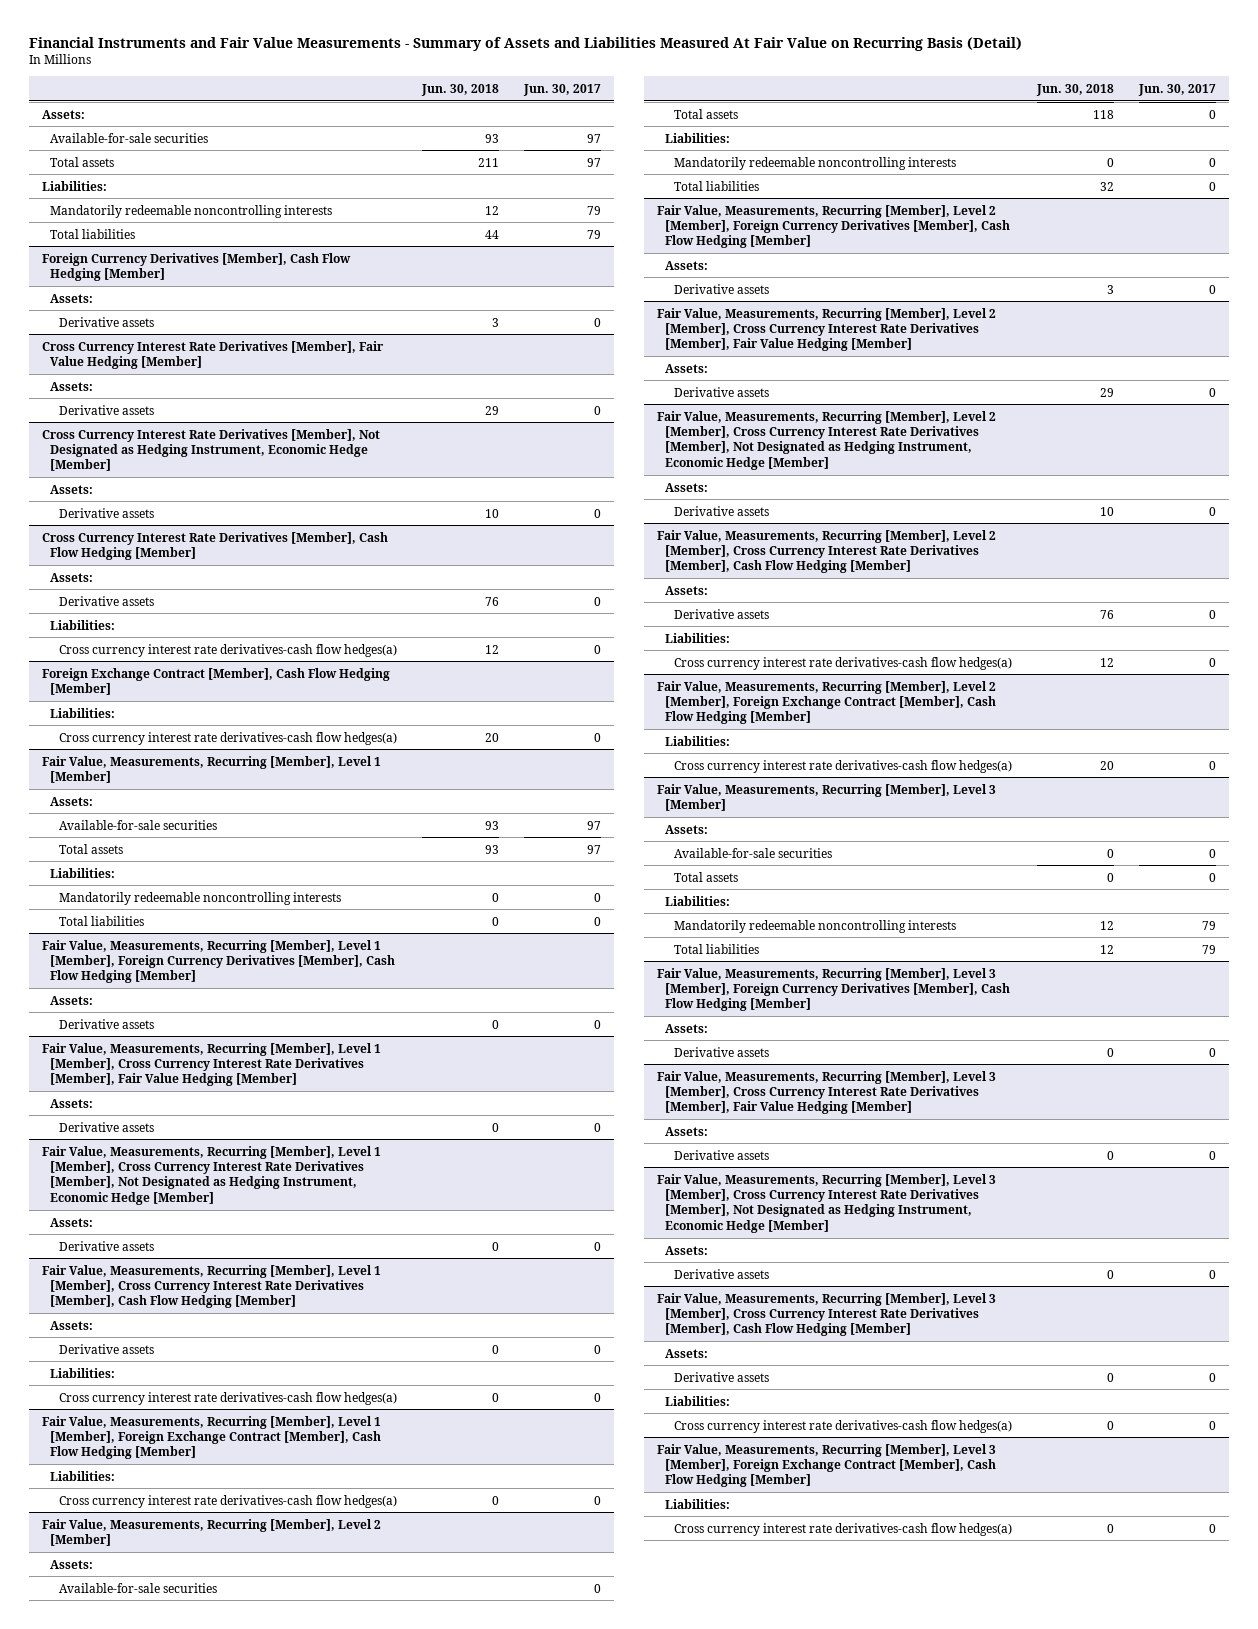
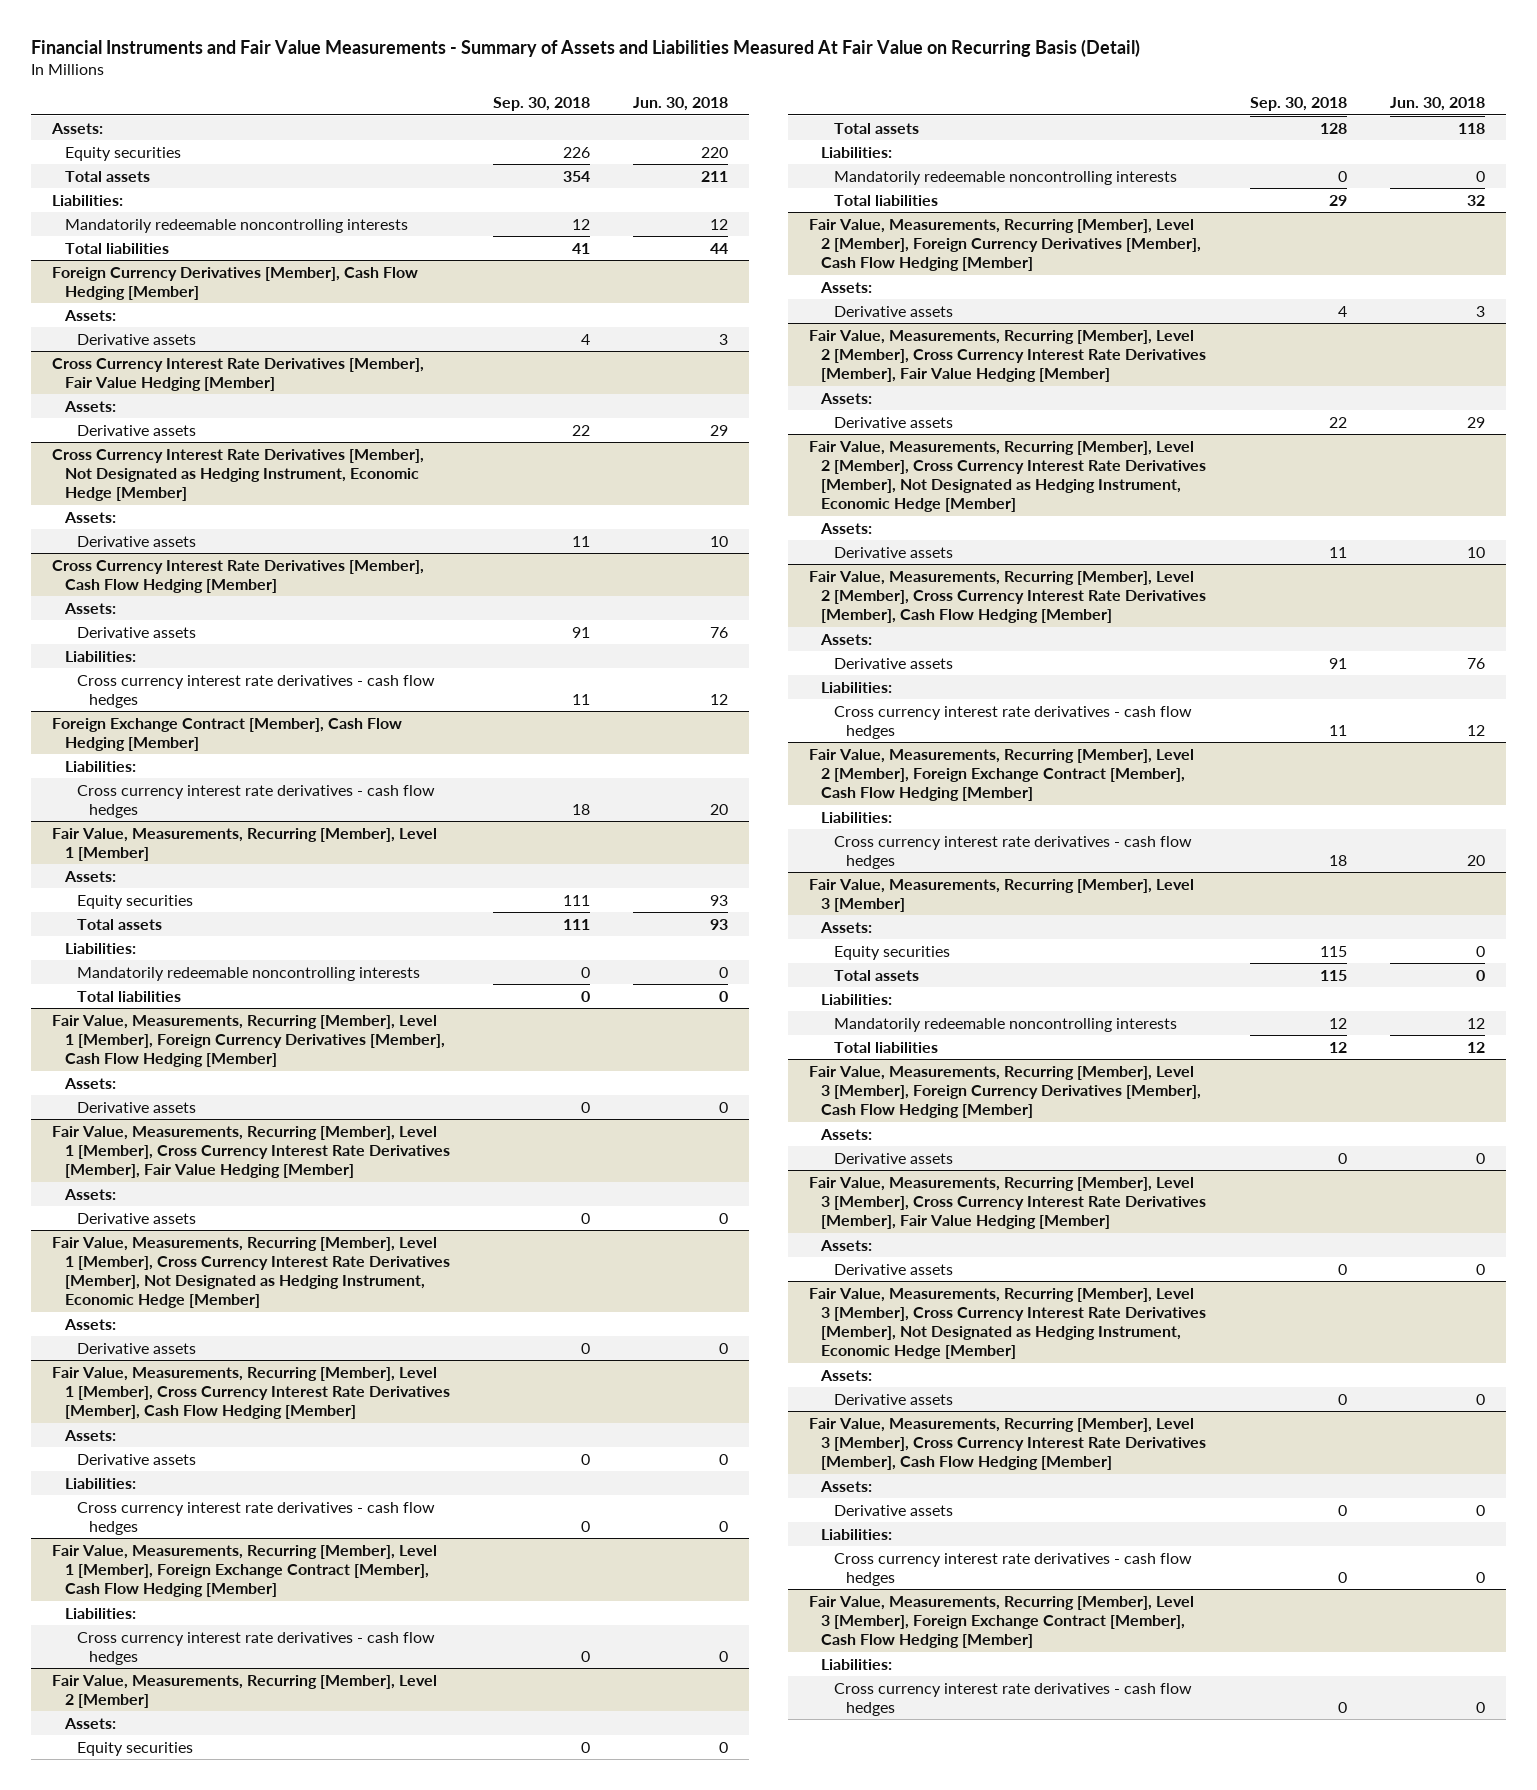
[523,83,602,96] Jun. 30, 2017 -> none
none -> [492,97,590,112] Sep. 30, 2018
[50,132,209,143] Available-for-sale securities -> none
none -> [64,146,181,161] Equity securities
[58,643,397,657] Cross currency interest rate derivatives-cash flow hedges(a) -> [76,674,435,708] Cross currency interest rate derivatives - cash flow hedges
[58,731,397,745] Cross currency interest rate derivatives-cash flow hedges(a) -> [76,784,435,818] Cross currency interest rate derivatives - cash flow hedges
[58,819,217,830] Available-for-sale securities -> none
none -> [76,894,193,909] Equity securities
[58,1391,397,1405] Cross currency interest rate derivatives-cash flow hedges(a) -> [76,1501,435,1535] Cross currency interest rate derivatives - cash flow hedges
[58,1494,397,1508] Cross currency interest rate derivatives-cash flow hedges(a) -> [76,1631,435,1665] Cross currency interest rate derivatives - cash flow hedges
[58,1582,217,1593] Available-for-sale securities -> none
none -> [76,1741,193,1756] Equity securities
[673,656,1012,670] Cross currency interest rate derivatives-cash flow hedges(a) -> [833,705,1192,739] Cross currency interest rate derivatives - cash flow hedges
[673,759,1012,773] Cross currency interest rate derivatives-cash flow hedges(a) -> [833,835,1192,869] Cross currency interest rate derivatives - cash flow hedges
[673,847,832,858] Available-for-sale securities -> none
none -> [833,945,950,960] Equity securities
[673,1419,1012,1433] Cross currency interest rate derivatives-cash flow hedges(a) -> [833,1552,1192,1586] Cross currency interest rate derivatives - cash flow hedges
[673,1522,1012,1536] Cross currency interest rate derivatives-cash flow hedges(a) -> [833,1682,1192,1716] Cross currency interest rate derivatives - cash flow hedges

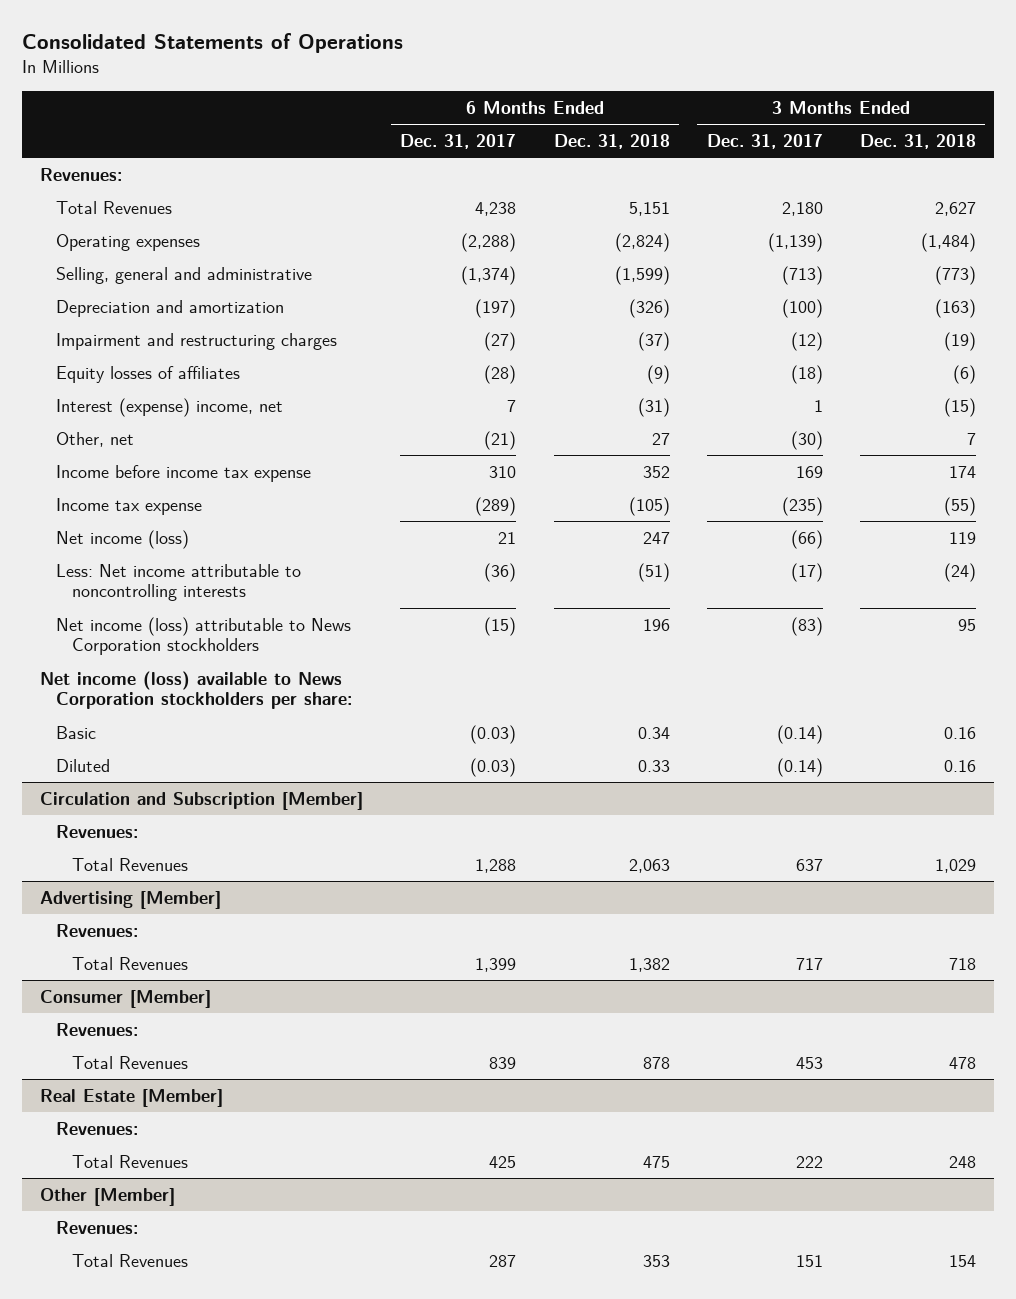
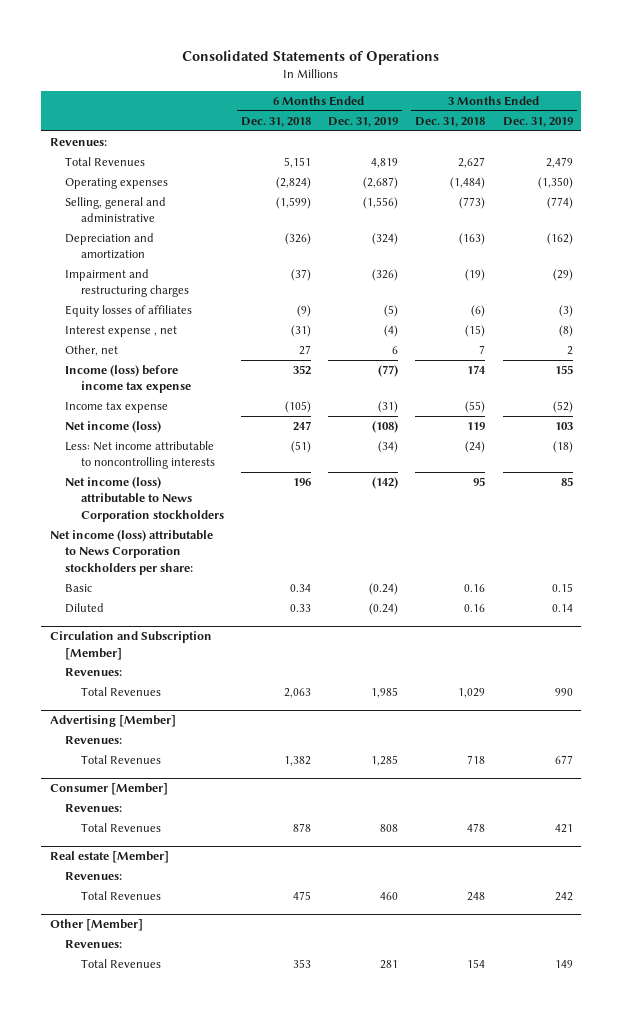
[400,133,517,149] Dec. 31, 2017 -> none
[706,133,823,149] Dec. 31, 2017 -> none
none -> [328,116,399,127] Dec. 31, 2019
none -> [502,116,573,127] Dec. 31, 2019
[56,397,284,417] Interest (expense) income, net -> [65,326,178,338] Interest expense , net
[56,464,312,482] Income before income tax expense -> [65,365,191,394] Income (loss) before income tax expense
[40,670,353,710] Net income (loss) available to News Corporation stockholders per share: -> [49,530,213,575] Net income (loss) attributable to News Corporation stockholders per share:
[40,1088,224,1107] Real Estate [Member] -> [49,851,169,864] Real estate [Member]

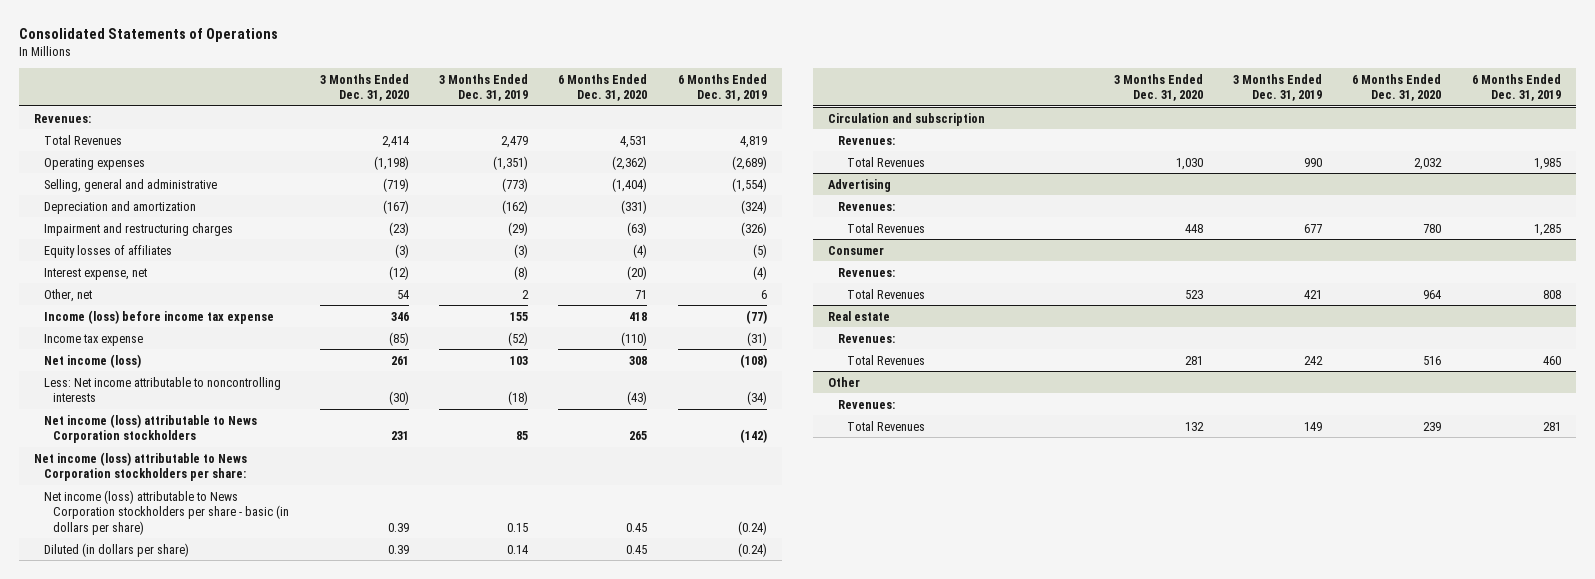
[240,116,311,127] Dec. 31, 2018 -> none
[415,116,486,127] Dec. 31, 2018 -> none
none -> [319,73,409,102] 3 Months Ended Dec. 31, 2020
none -> [558,73,648,102] 6 Months Ended Dec. 31, 2020
[363,177,399,190] (2,687) -> [731,155,767,170] (2,689)
[537,177,573,190] (1,350) -> [493,155,529,170] (1,351)
[363,197,399,210] (1,556) -> [731,177,767,192] (1,554)
[546,197,573,210] (774) -> [502,177,529,192] (773)
[65,326,178,338] Interest expense , net -> [43,267,147,280] Interest expense, net
[65,584,93,593] Basic -> [43,489,290,535] Net income (loss) attributable to News Corporation stockholders per share - basic (in dollars per share)
[65,603,105,614] Diluted -> [43,542,189,557] Diluted (in dollars per share)
[49,631,212,660] Circulation and Subscription [Member] -> [828,112,986,126] Circulation and subscription
[49,715,176,728] Advertising [Member] -> [828,178,892,192] Advertising
[49,783,168,796] Consumer [Member] -> [828,245,885,255] Consumer
[49,851,169,864] Real estate [Member] -> [828,310,891,321] Real estate
[49,919,143,932] Other [Member] -> [828,376,861,387] Other

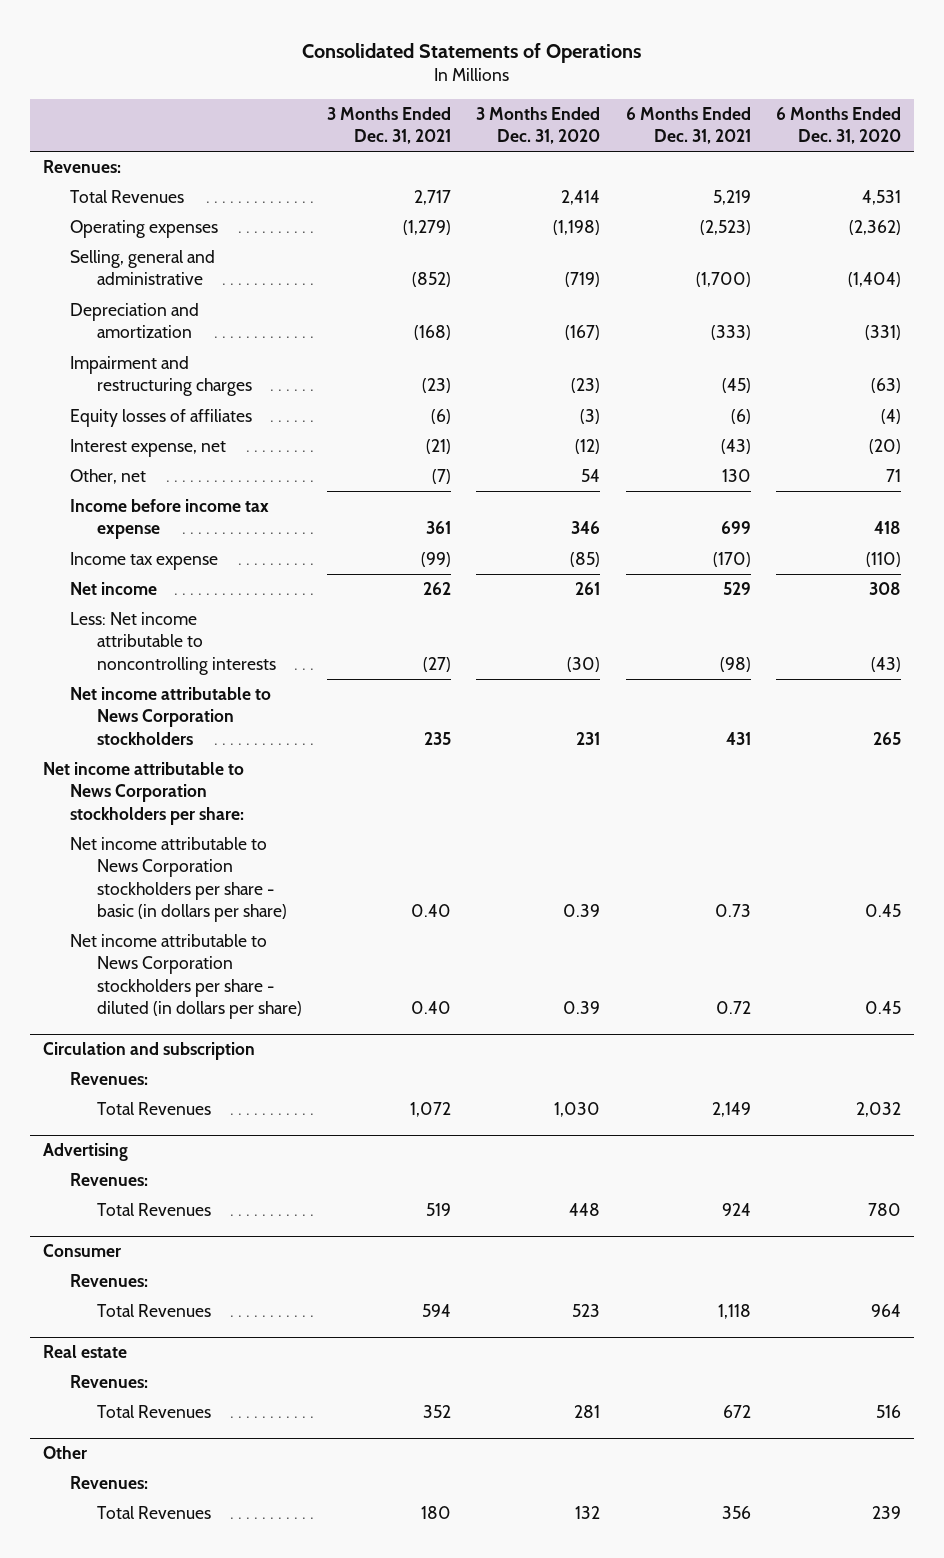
[439,73,529,102] 3 Months Ended Dec. 31, 2019 -> none
[677,73,767,102] 6 Months Ended Dec. 31, 2019 -> none
none -> [326,106,451,144] 3 Months Ended Dec. 31, 2021
none -> [625,106,751,144] 6 Months Ended Dec. 31, 2021
[43,309,274,324] Income (loss) before income tax expense -> [69,499,269,540] Income before income tax expense
[43,353,141,368] Net income (loss) -> [69,582,157,596] Net income
[43,413,257,444] Net income (loss) attributable to News Corporation stockholders -> [69,687,271,745] Net income attributable to News Corporation stockholders
[34,451,248,482] Net income (loss) attributable to News Corporation stockholders per share: -> [43,762,245,825] Net income attributable to News Corporation stockholders per share:
[43,489,290,535] Net income (loss) attributable to News Corporation stockholders per share - basic (in dollars per share) -> [69,837,287,922] Net income attributable to News Corporation stockholders per share - basic (in dollars per share)
[43,542,189,557] Diluted (in dollars per share) -> [69,934,302,1019] Net income attributable to News Corporation stockholders per share - diluted (in dollars per share)

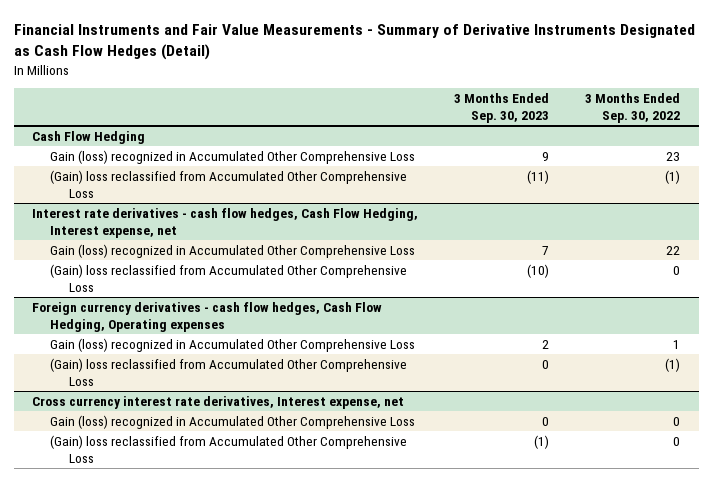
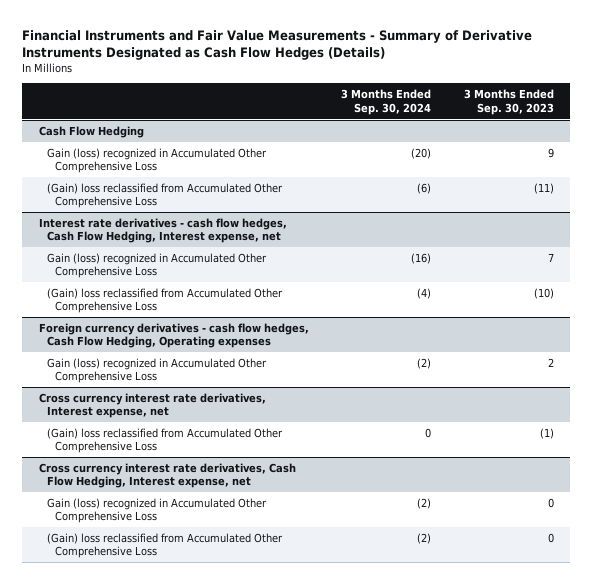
[13,23,695,61] Financial Instruments and Fair Value Measurements - Summary of Derivative Instruments Designated as Cash Flow Hedges (Detail) -> [22,29,533,60] Financial Instruments and Fair Value Measurements - Summary of Derivative Instruments Designated as Cash Flow Hedges (Details)
[585,93,681,123] 3 Months Ended Sep. 30, 2022 -> none
none -> [341,89,432,115] 3 Months Ended Sep. 30, 2024
[50,357,408,386] (Gain) loss reclassified from Accumulated Other Comprehensive Loss -> none
[50,414,416,429] Gain (loss) recognized in Accumulated Other Comprehensive Loss -> none
none -> [38,463,296,489] Cross currency interest rate derivatives, Cash Flow Hedging, Interest expense, net
none -> [46,498,267,524] Gain (loss) recognized in Accumulated Other Comprehensive Loss
none -> [46,533,283,559] (Gain) loss reclassified from Accumulated Other Comprehensive Loss

